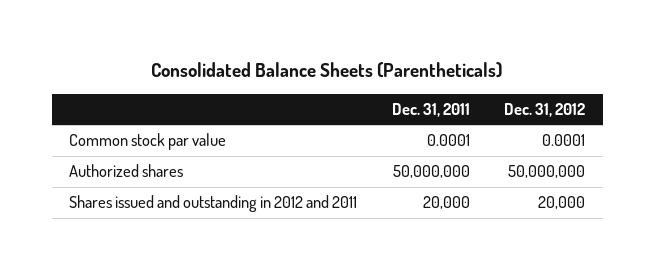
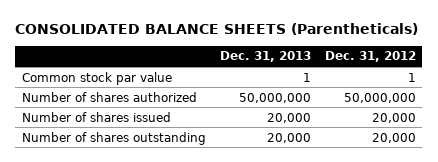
[151,62,503,79] Consolidated Balance Sheets (Parentheticals) -> [15,22,419,35] CONSOLIDATED BALANCE SHEETS (Parentheticals)
[391,102,470,117] Dec. 31, 2011 -> none
none -> [219,51,311,63] Dec. 31, 2013
[542,134,586,147] 0.0001 -> [407,72,416,82] 1
[69,164,184,178] Authorized shares -> [22,91,198,102] Number of shares authorized
[69,195,358,213] Shares issued and outstanding in 2012 and 2011 -> [22,111,172,122] Number of shares issued
none -> [22,131,207,145] Number of shares outstanding

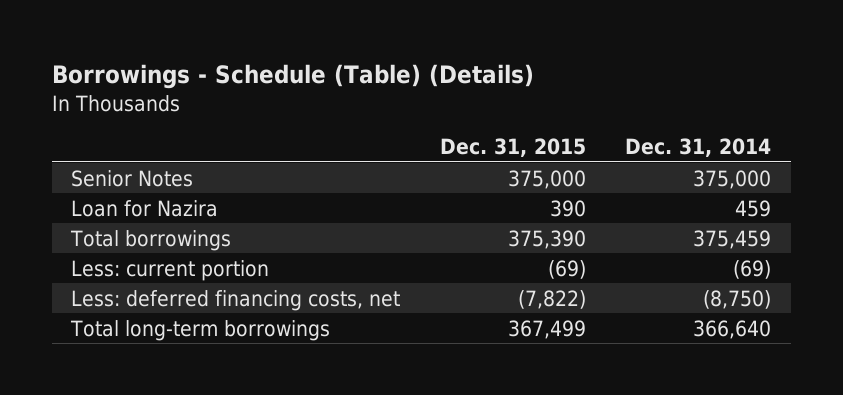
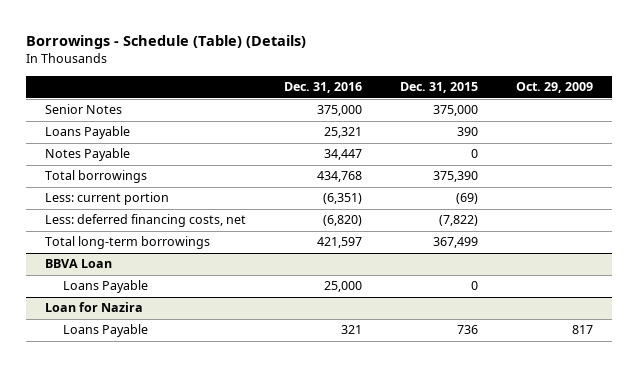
[625,138,772,158] Dec. 31, 2014 -> none
none -> [284,82,363,94] Dec. 31, 2016
none -> [515,82,593,94] Oct. 29, 2009
[71,199,219,217] Loan for Nazira -> [45,126,131,140] Loans Payable
none -> [45,148,131,162] Notes Payable
none -> [45,259,113,269] BBVA Loan
none -> [63,280,149,294] Loans Payable
none -> [45,302,144,313] Loan for Nazira
none -> [63,324,149,338] Loans Payable

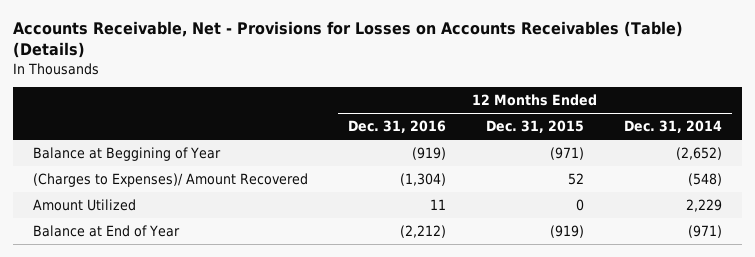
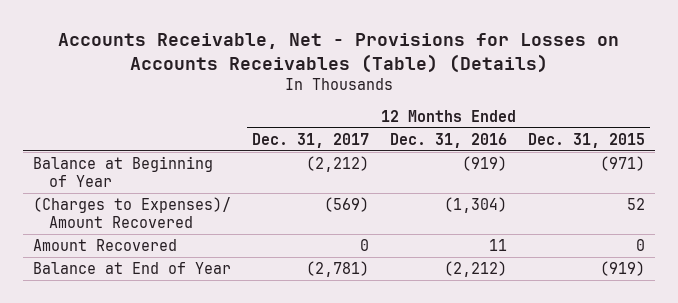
[623,120,722,134] Dec. 31, 2014 -> none
none -> [252,132,370,148] Dec. 31, 2017
[33,146,222,161] Balance at Beggining of Year -> [33,155,214,187] Balance at Beginning of Year
[33,198,137,211] Amount Utilized -> none
none -> [33,238,178,251] Amount Recovered

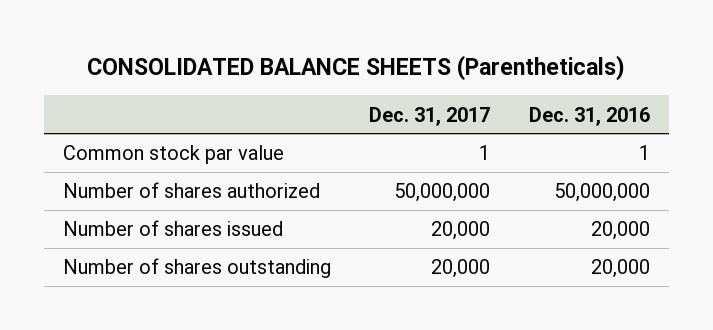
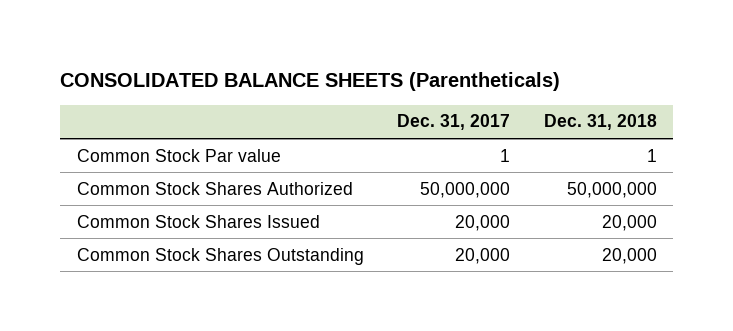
[528,106,650,126] Dec. 31, 2016 -> none
none -> [543,114,657,131] Dec. 31, 2018
[63,145,285,165] Common stock par value -> [76,148,281,162] Common Stock Par value
[63,182,321,199] Number of shares authorized -> [76,181,353,195] Common Stock Shares Authorized
[63,220,284,237] Number of shares issued -> [76,214,320,228] Common Stock Shares Issued
[63,258,332,279] Number of shares outstanding -> [76,247,364,265] Common Stock Shares Outstanding

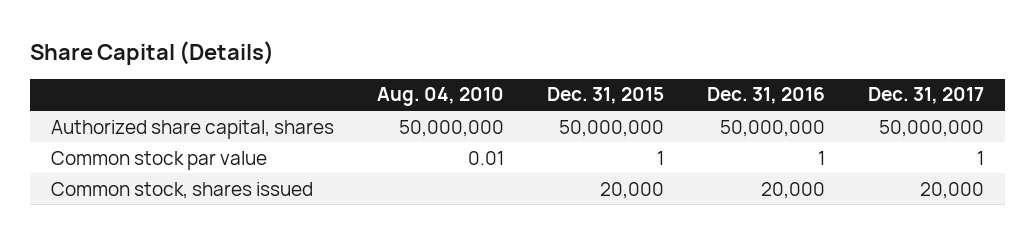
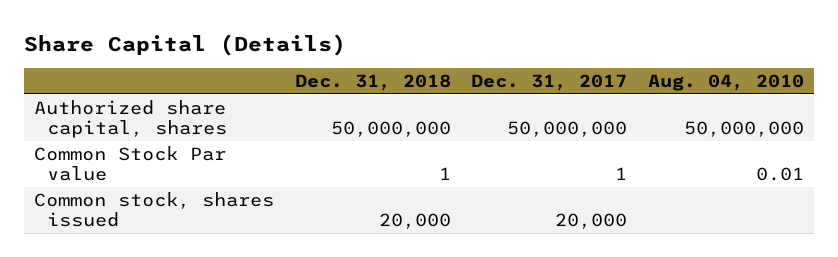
[547,87,665,105] Dec. 31, 2015 -> none
[707,87,826,105] Dec. 31, 2016 -> none
none -> [294,73,451,91] Dec. 31, 2018
[51,150,268,170] Common stock par value -> [34,145,227,182] Common Stock Par value

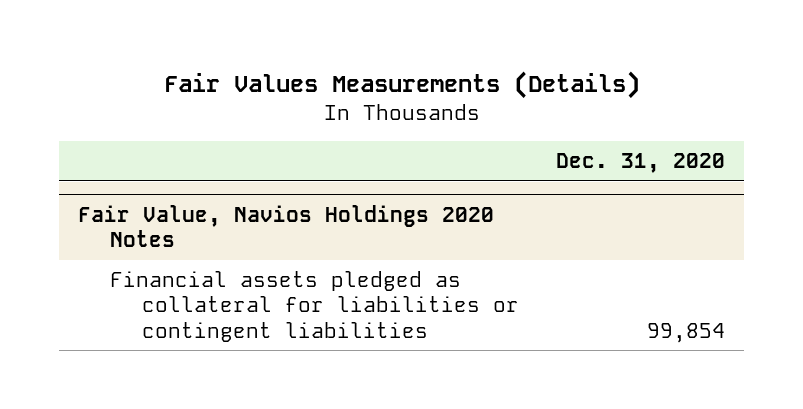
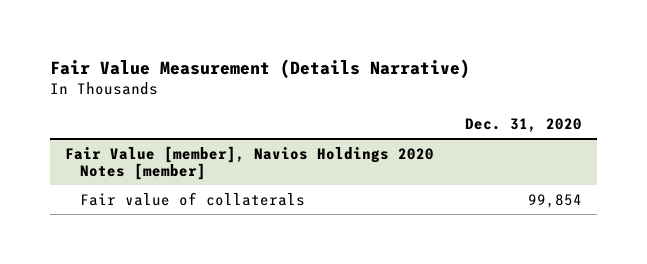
[163,70,640,99] Fair Values Measurements (Details) -> [50,58,471,78] Fair Value Measurement (Details Narrative)
[77,204,494,247] Fair Value, Navios Holdings 2020 Notes -> [65,145,435,181] Fair Value [member], Navios Holdings 2020 Notes [member]
[109,271,519,342] Financial assets pledged as collateral for liabilities or contingent liabilities -> [80,191,306,206] Fair value of collaterals

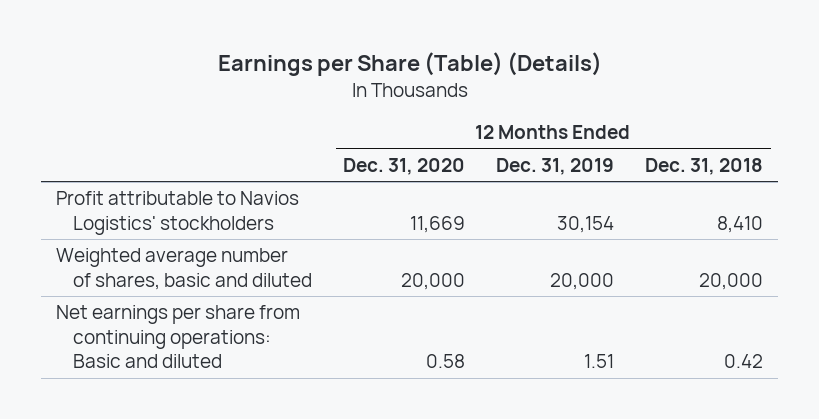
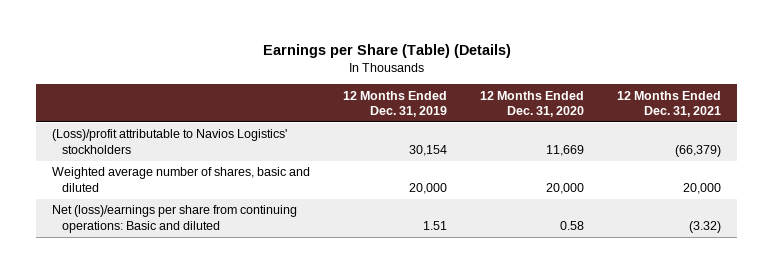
[644,157,763,175] Dec. 31, 2018 -> none
none -> [617,90,722,118] 12 Months Ended Dec. 31, 2021
[56,191,300,235] Profit attributable to Navios Logistics' stockholders -> [52,129,288,154] (Loss)/profit attributable to Navios Logistics' stockholders
[56,305,301,369] Net earnings per share from continuing operations: Basic and diluted -> [52,205,298,233] Net (loss)/earnings per share from continuing operations: Basic and diluted

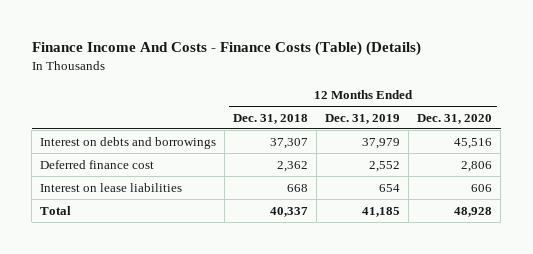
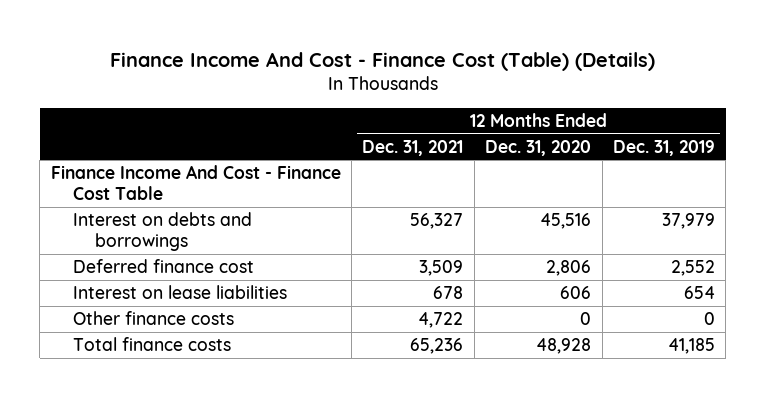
[31,41,421,57] Finance Income And Costs - Finance Costs (Table) (Details) -> [109,51,655,71] Finance Income And Cost - Finance Cost (Table) (Details)
[233,113,309,124] Dec. 31, 2018 -> none
none -> [362,139,464,156] Dec. 31, 2021
none -> [50,165,341,201] Finance Income And Cost - Finance Cost Table
none -> [72,311,234,326] Other finance costs
[40,205,72,215] Total -> [72,337,231,352] Total finance costs

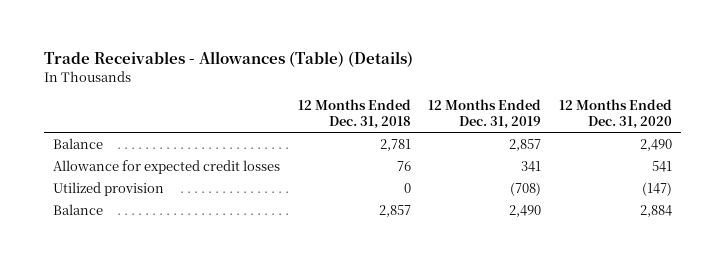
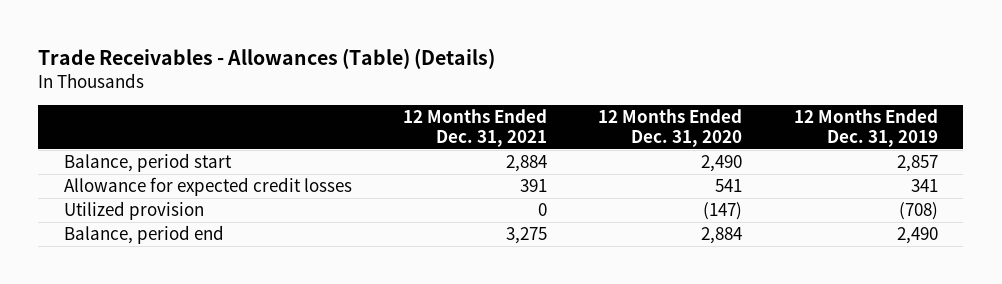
[297,99,411,130] 12 Months Ended Dec. 31, 2018 -> none
none -> [403,109,548,147] 12 Months Ended Dec. 31, 2021
[53,137,104,149] Balance -> [63,153,232,173] Balance, period start
[53,203,104,215] Balance -> [63,225,224,245] Balance, period end

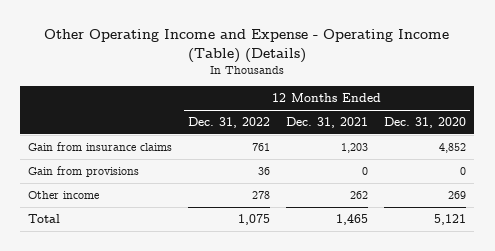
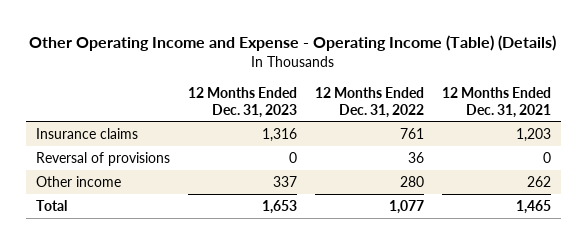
[384,117,467,129] Dec. 31, 2020 -> none
none -> [187,86,297,118] 12 Months Ended Dec. 31, 2023
[28,142,173,152] Gain from insurance claims -> [35,127,138,139] Insurance claims
[28,166,140,178] Gain from provisions -> [35,151,170,166] Reversal of provisions
[252,191,271,200] 278 -> [400,175,425,187] 280
[238,214,271,226] 1,075 -> [389,199,425,214] 1,077

